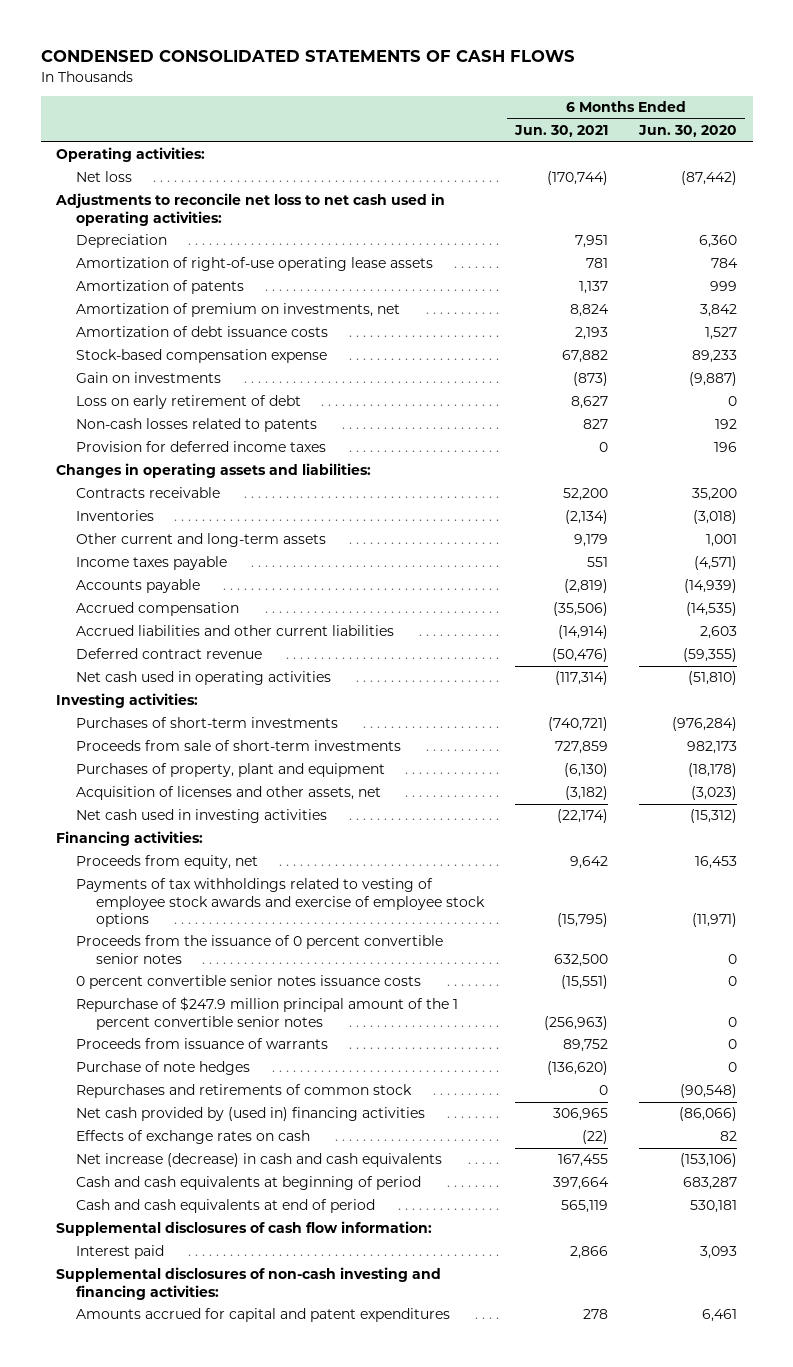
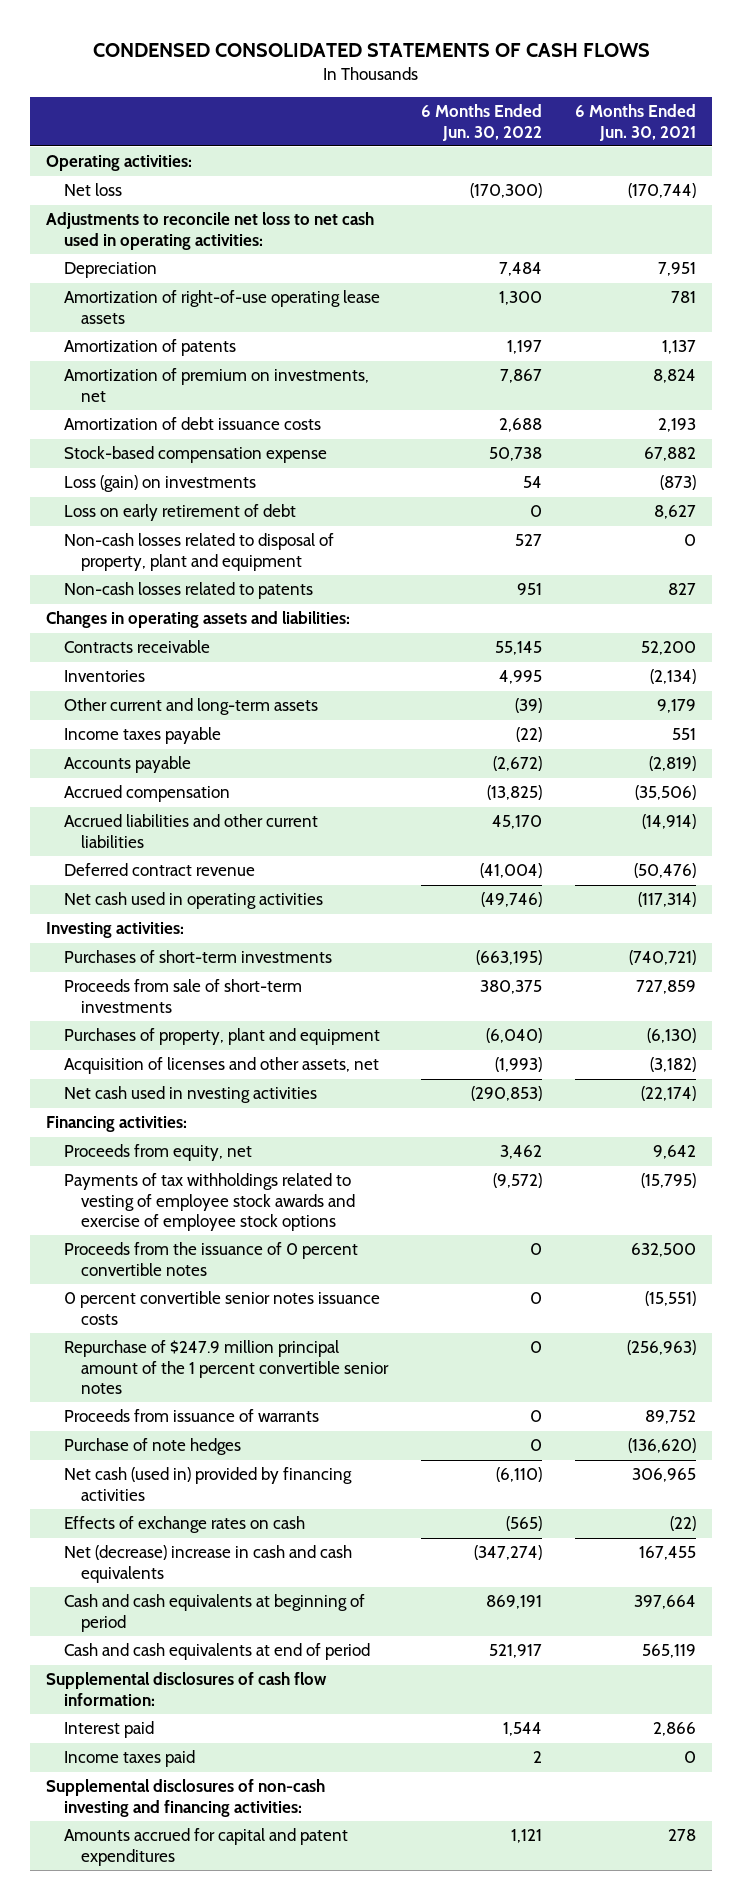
[637,125,737,138] Jun. 30, 2020 -> none
none -> [421,104,543,141] 6 Months Ended Jun. 30, 2022
[75,372,221,384] Gain on investments -> [63,475,256,493] Loss (gain) on investments
none -> [63,533,334,571] Non-cash losses related to disposal of property, plant and equipment
[75,441,326,453] Provision for deferred income taxes -> none
[75,809,327,824] Net cash used in investing activities -> [63,1086,317,1104] Net cash used in nvesting activities
[75,935,443,964] Proceeds from the issuance of 0 percent convertible senior notes -> [63,1242,358,1276] Proceeds from the issuance of 0 percent convertible notes
[75,1084,412,1099] Repurchases and retirements of common stock -> none
[75,1107,425,1122] Net cash provided by (used in) financing activities -> [63,1467,352,1501] Net cash (used in) provided by financing activities
[75,1153,442,1168] Net increase (decrease) in cash and cash equivalents -> [63,1545,352,1583] Net (decrease) increase in cash and cash equivalents
none -> [63,1750,195,1768] Income taxes paid

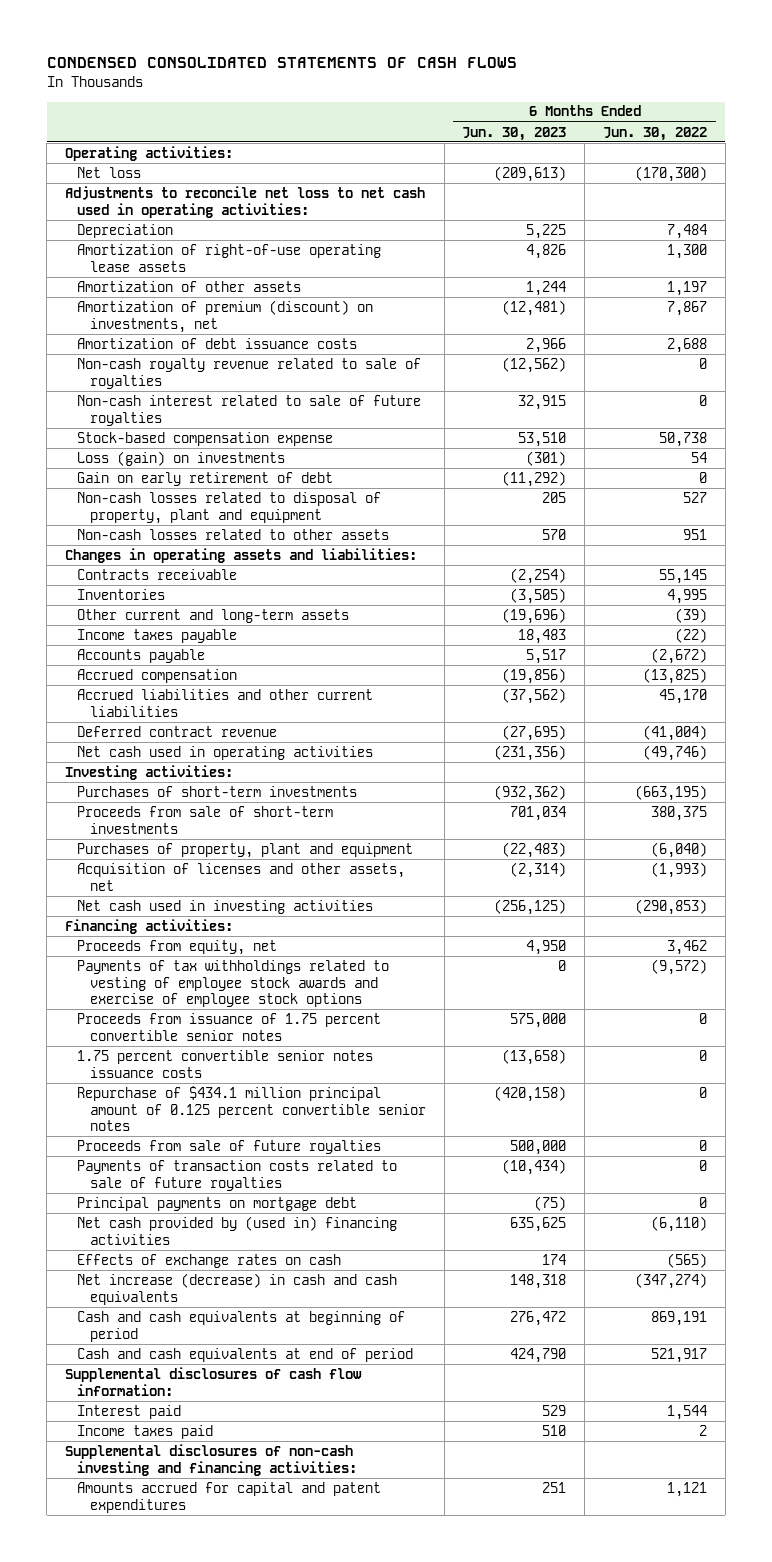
[574,104,696,141] 6 Months Ended Jun. 30, 2021 -> none
none -> [462,126,567,141] Jun. 30, 2023
[63,339,236,357] Amortization of patents -> [77,280,302,292] Amortization of other assets
[63,368,369,402] Amortization of premium on investments, net -> [77,299,374,333] Amortization of premium (discount) on investments, net
none -> [77,357,422,389] Non-cash royalty revenue related to sale of royalties
none -> [77,394,422,426] Non-cash interest related to sale of future royalties
[63,504,296,522] Loss on early retirement of debt -> [77,471,334,486] Gain on early retirement of debt
[63,582,313,600] Non-cash losses related to patents -> [77,528,390,540] Non-cash losses related to other assets
[63,1086,317,1104] Net cash used in nvesting activities -> [77,899,374,914] Net cash used in investing activities
[63,1409,319,1423] Proceeds from issuance of warrants -> none
[63,1438,241,1456] Purchase of note hedges -> none
[63,1242,358,1276] Proceeds from the issuance of 0 percent convertible notes -> [77,1012,382,1041] Proceeds from issuance of 1.75 percent convertible senior notes
[63,1291,380,1325] 0 percent convertible senior notes issuance costs -> [77,1049,374,1078] 1.75 percent convertible senior notes issuance costs
[63,1340,390,1394] Repurchase of $247.9 million principal amount of the 1 percent convertible senior notes -> [77,1085,427,1132] Repurchase of $434.1 million principal amount of 0.125 percent convertible senior notes
none -> [77,1139,382,1154] Proceeds from sale of future royalties
none -> [77,1159,398,1191] Payments of transaction costs related to sale of future royalties
none -> [77,1196,358,1211] Principal payments on mortgage debt
[63,1467,352,1501] Net cash (used in) provided by financing activities -> [77,1215,398,1245] Net cash provided by (used in) financing activities
[63,1545,352,1583] Net (decrease) increase in cash and cash equivalents -> [77,1272,398,1305] Net increase (decrease) in cash and cash equivalents

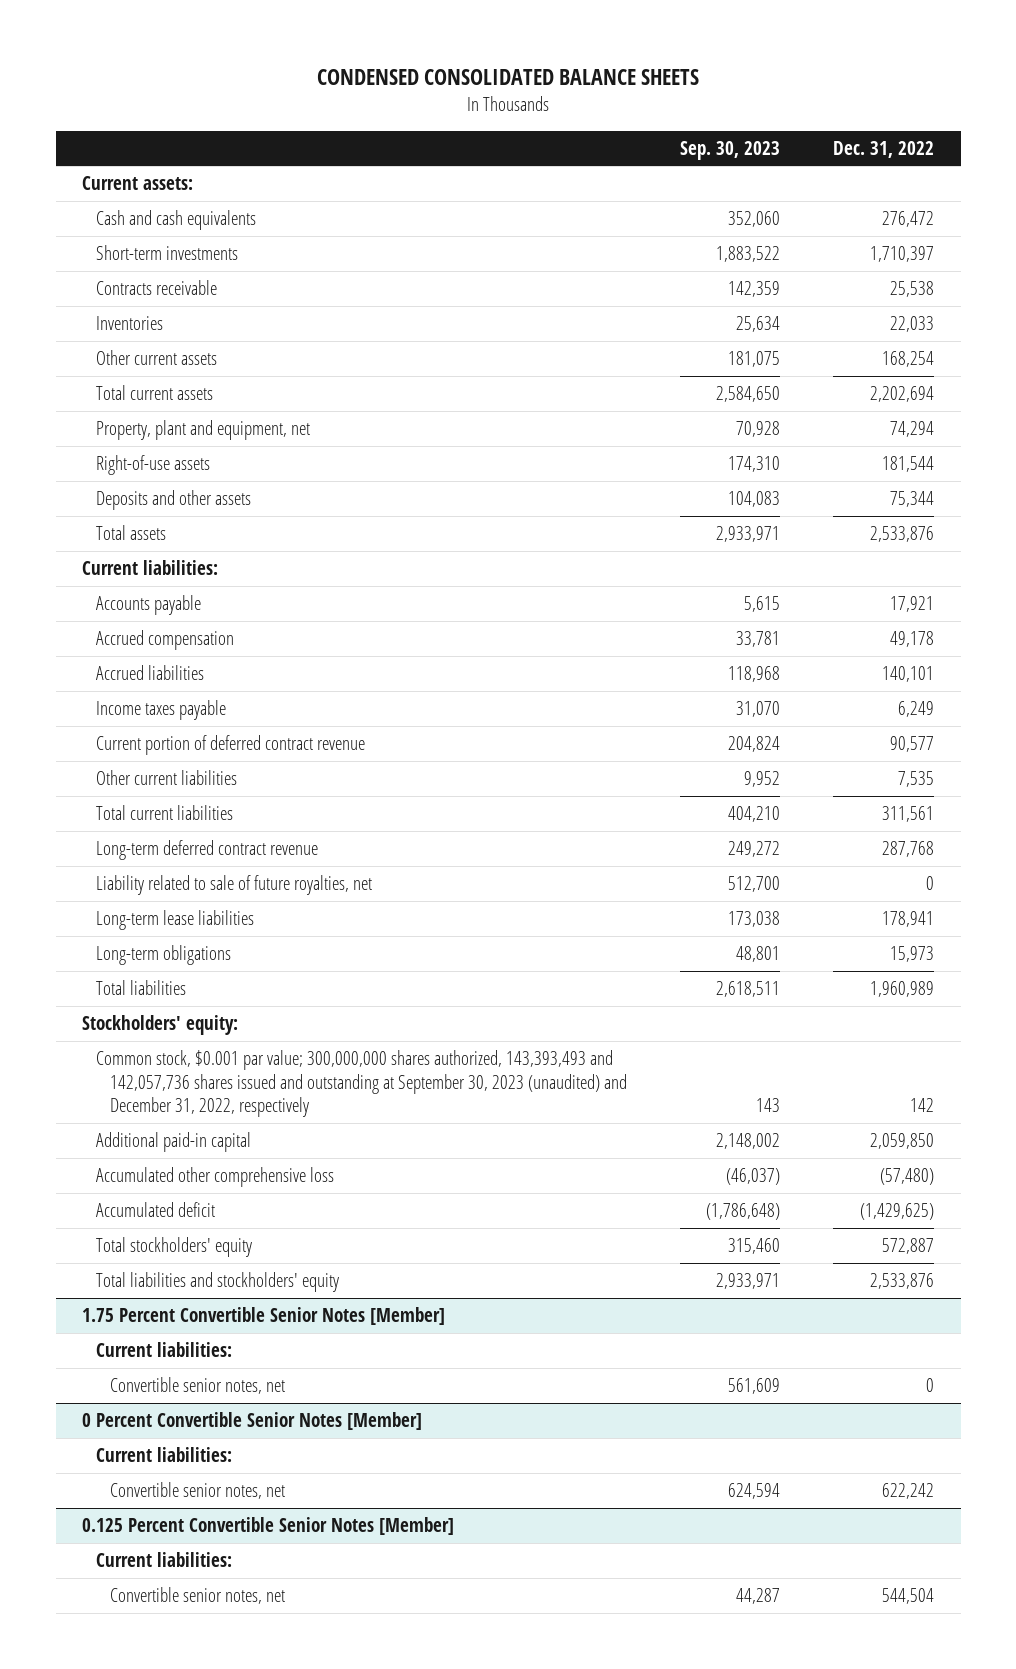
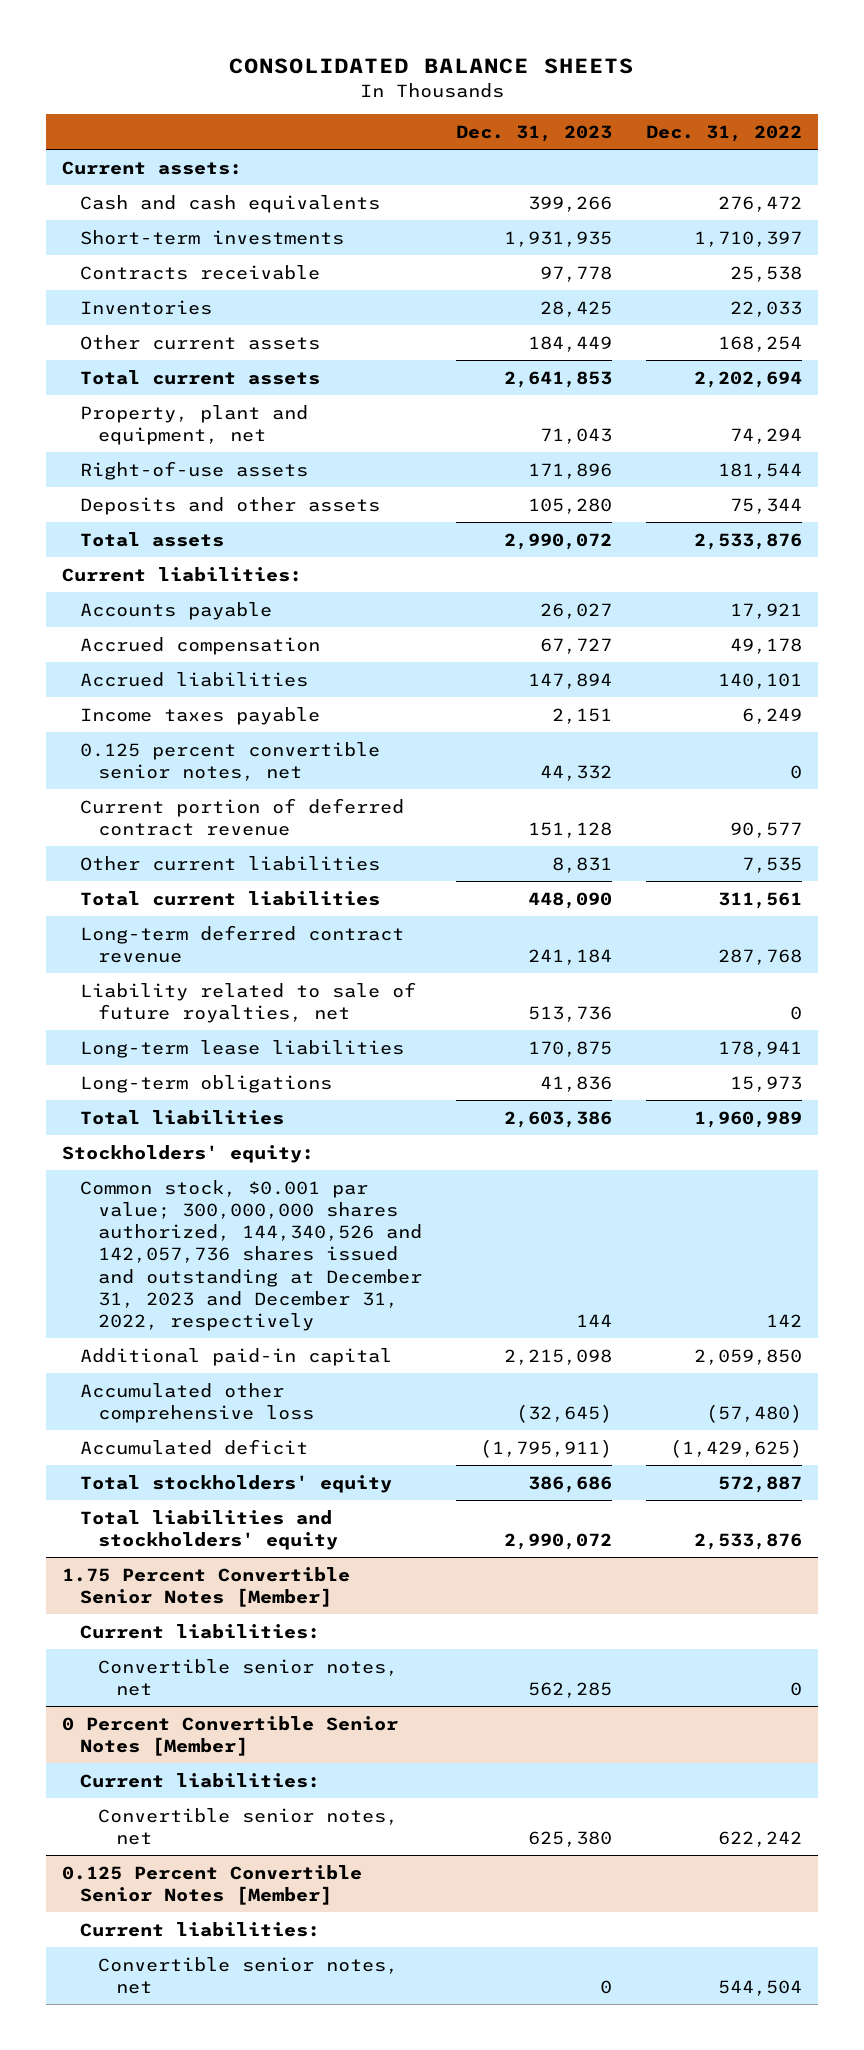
[317,69,700,86] CONDENSED CONSOLIDATED BALANCE SHEETS -> [228,57,634,74] CONSOLIDATED BALANCE SHEETS
[679,140,780,160] Sep. 30, 2023 -> none
none -> [455,125,612,143] Dec. 31, 2023
none -> [80,741,381,781] 0.125 percent convertible senior notes, net
[96,1050,627,1118] Common stock, $0.001 par value; 300,000,000 shares authorized, 143,393,493 and 142,057,736 shares issued and outstanding at September 30, 2023 (unaudited) and December 31, 2022, respectively -> [80,1179,423,1332] Common stock, $0.001 par value; 300,000,000 shares authorized, 144,340,526 and 142,057,736 shares issued and outstanding at December 31, 2023 and December 31, 2022, respectively

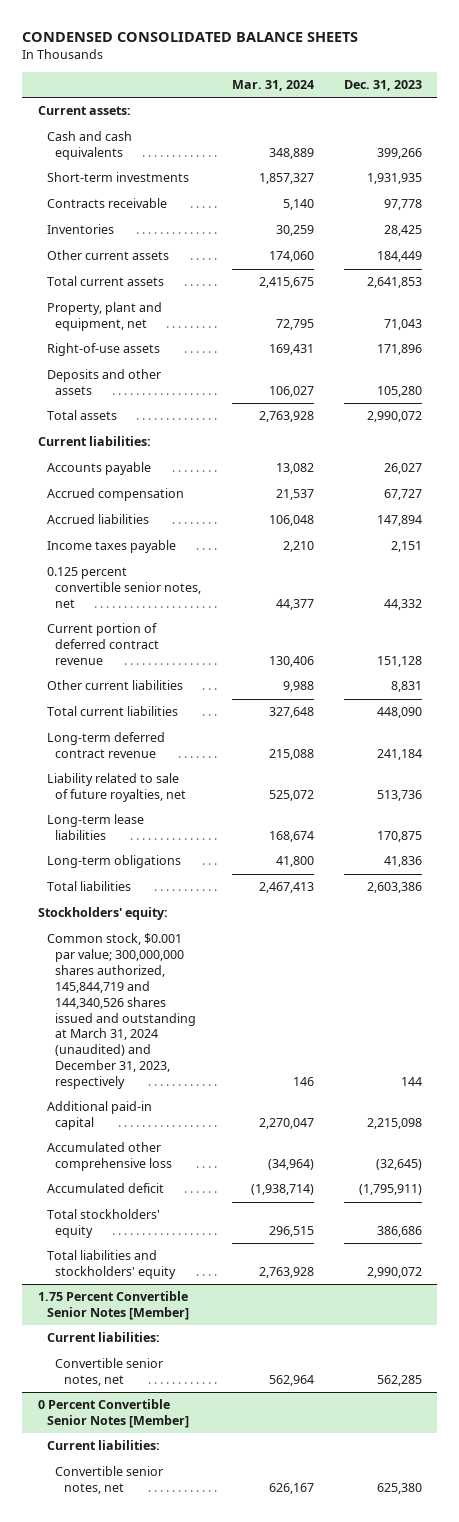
[228,57,634,74] CONSOLIDATED BALANCE SHEETS -> [22,31,359,42] CONDENSED CONSOLIDATED BALANCE SHEETS
[645,125,802,143] Dec. 31, 2022 -> none
none -> [231,79,314,91] Mar. 31, 2024
[80,1179,423,1332] Common stock, $0.001 par value; 300,000,000 shares authorized, 144,340,526 and 142,057,736 shares issued and outstanding at December 31, 2023 and December 31, 2022, respectively -> [46,933,197,1090] Common stock, $0.001 par value; 300,000,000 shares authorized, 145,844,719 and 144,340,526 shares issued and outstanding at March 31, 2024 (unaudited) and December 31, 2023, respectively
[62,1864,363,1905] 0.125 Percent Convertible Senior Notes [Member] -> none
[80,1921,321,1937] Current liabilities: -> none
[98,1956,399,1994] Convertible senior notes, net -> none

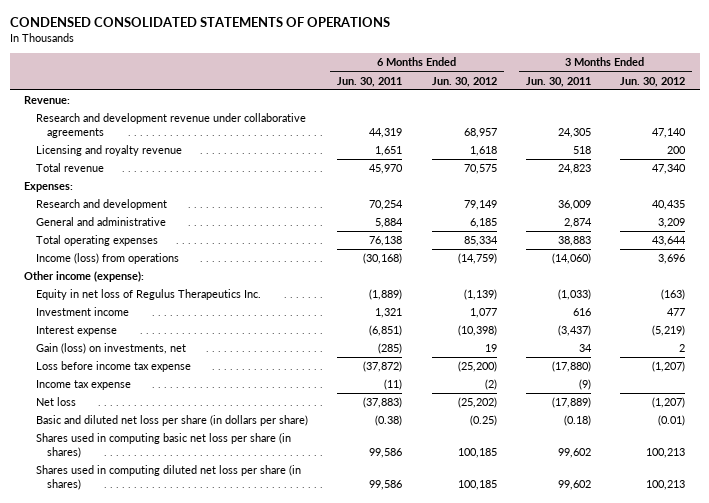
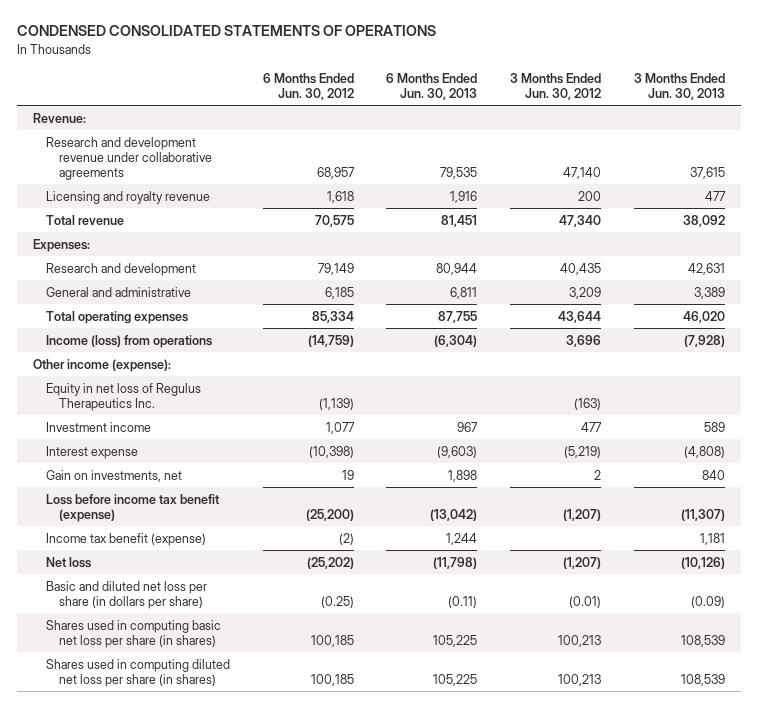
[337,76,403,87] Jun. 30, 2011 -> none
[525,76,591,87] Jun. 30, 2011 -> none
none -> [386,73,478,100] 6 Months Ended Jun. 30, 2013
none -> [634,73,726,100] 3 Months Ended Jun. 30, 2013
[35,343,186,355] Gain (loss) on investments, net -> [45,469,182,482] Gain on investments, net
[35,361,191,373] Loss before income tax expense -> [45,493,220,522] Loss before income tax benefit (expense)
[35,380,131,391] Income tax expense -> [45,532,206,546] Income tax benefit (expense)

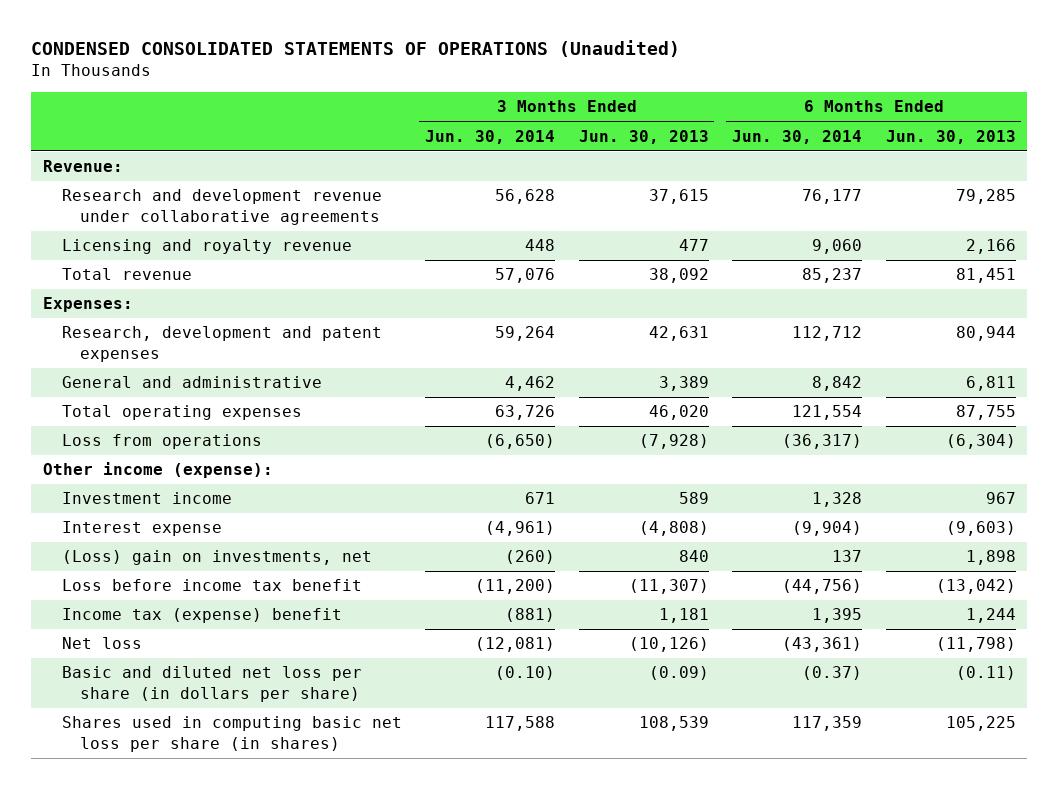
[16,25,436,37] CONDENSED CONSOLIDATED STATEMENTS OF OPERATIONS -> [31,40,681,58] CONDENSED CONSOLIDATED STATEMENTS OF OPERATIONS (Unaudited)
[262,73,354,100] 6 Months Ended Jun. 30, 2012 -> none
[510,73,602,100] 3 Months Ended Jun. 30, 2012 -> none
none -> [425,129,556,144] Jun. 30, 2014
none -> [732,129,863,144] Jun. 30, 2014
[440,166,478,179] 79,535 -> [955,189,1016,205] 79,285
[450,190,478,203] 1,916 -> [965,239,1016,255] 2,166
[45,262,196,276] Research and development -> [61,326,382,362] Research, development and patent expenses
[45,334,212,348] Income (loss) from operations -> [61,434,262,450] Loss from operations
[45,382,201,411] Equity in net loss of Regulus Therapeutics Inc. -> none
[45,469,182,482] Gain on investments, net -> [61,550,372,566] (Loss) gain on investments, net
[45,493,220,522] Loss before income tax benefit (expense) -> [61,579,362,592] Loss before income tax benefit
[45,532,206,546] Income tax benefit (expense) -> [61,608,342,624] Income tax (expense) benefit
[45,658,230,687] Shares used in computing diluted net loss per share (in shares) -> none

